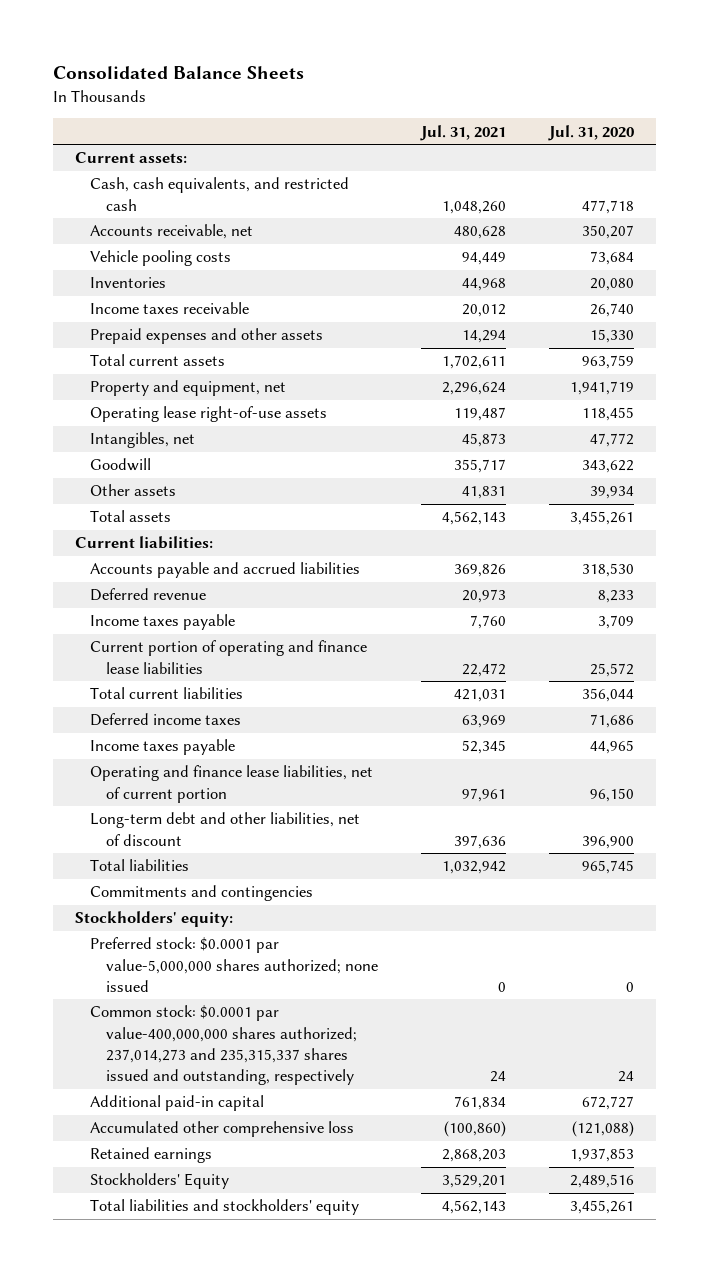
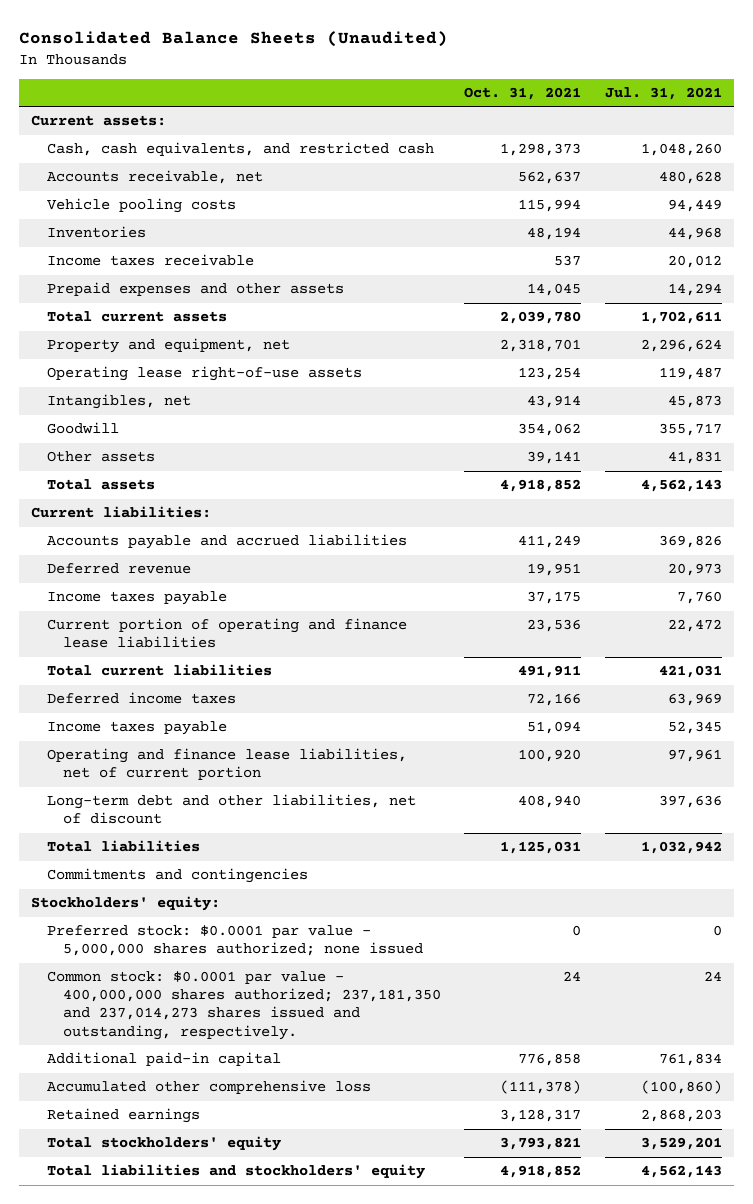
[53,66,305,80] Consolidated Balance Sheets -> [19,30,449,47] Consolidated Balance Sheets (Unaudited)
[548,124,635,141] Jul. 31, 2020 -> none
none -> [464,87,582,101] Oct. 31, 2021
[90,937,379,992] Preferred stock: $0.0001 par value-5,000,000 shares authorized; none issued -> [46,925,423,957] Preferred stock: $0.0001 par value - 5,000,000 shares authorized; none issued
[90,1005,358,1086] Common stock: $0.0001 par value-400,000,000 shares authorized; 237,014,273 and 235,315,337 shares issued and outstanding, respectively -> [46,971,441,1040] Common stock: $0.0001 par value - 400,000,000 shares authorized; 237,181,350 and 237,014,273 shares issued and outstanding, respectively.
[90,1173,230,1190] Stockholders' Equity -> [46,1136,281,1152] Total stockholders' equity

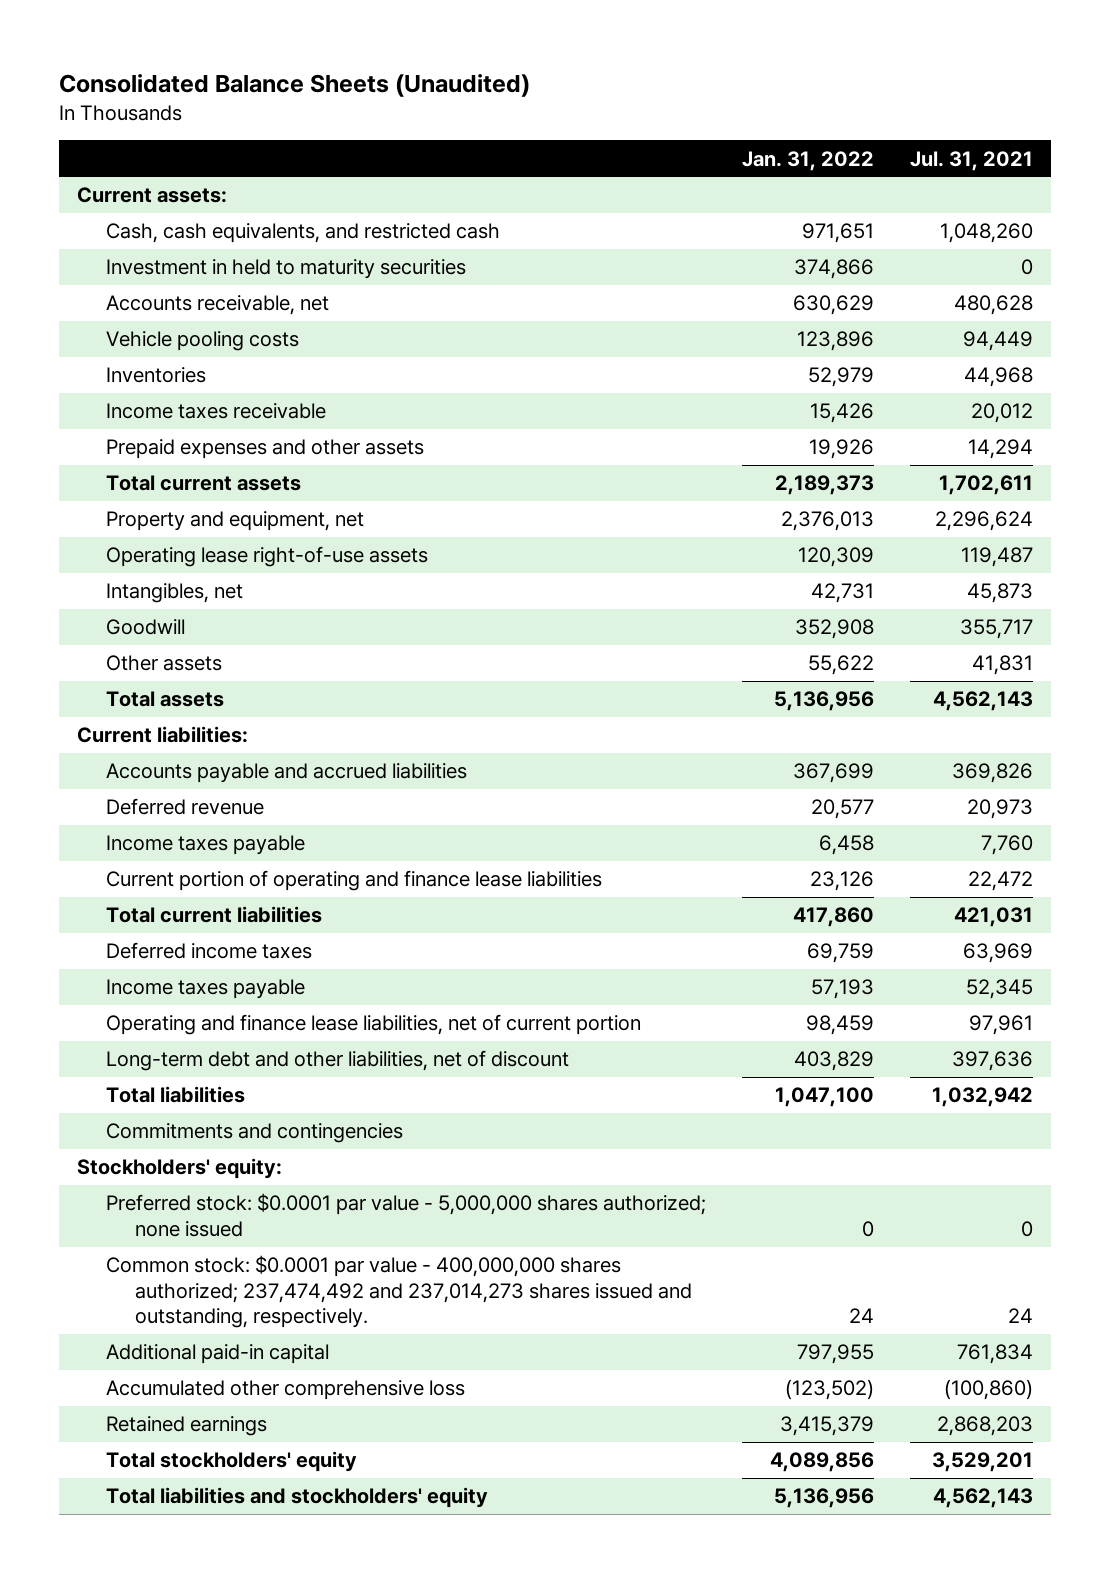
[464,87,582,101] Oct. 31, 2021 -> none
none -> [742,150,875,171] Jan. 31, 2022
none -> [106,259,467,280] Investment in held to maturity securities
[46,971,441,1040] Common stock: $0.0001 par value - 400,000,000 shares authorized; 237,181,350 and 237,014,273 shares issued and outstanding, respectively. -> [106,1255,693,1329] Common stock: $0.0001 par value - 400,000,000 shares authorized; 237,474,492 and 237,014,273 shares issued and outstanding, respectively.

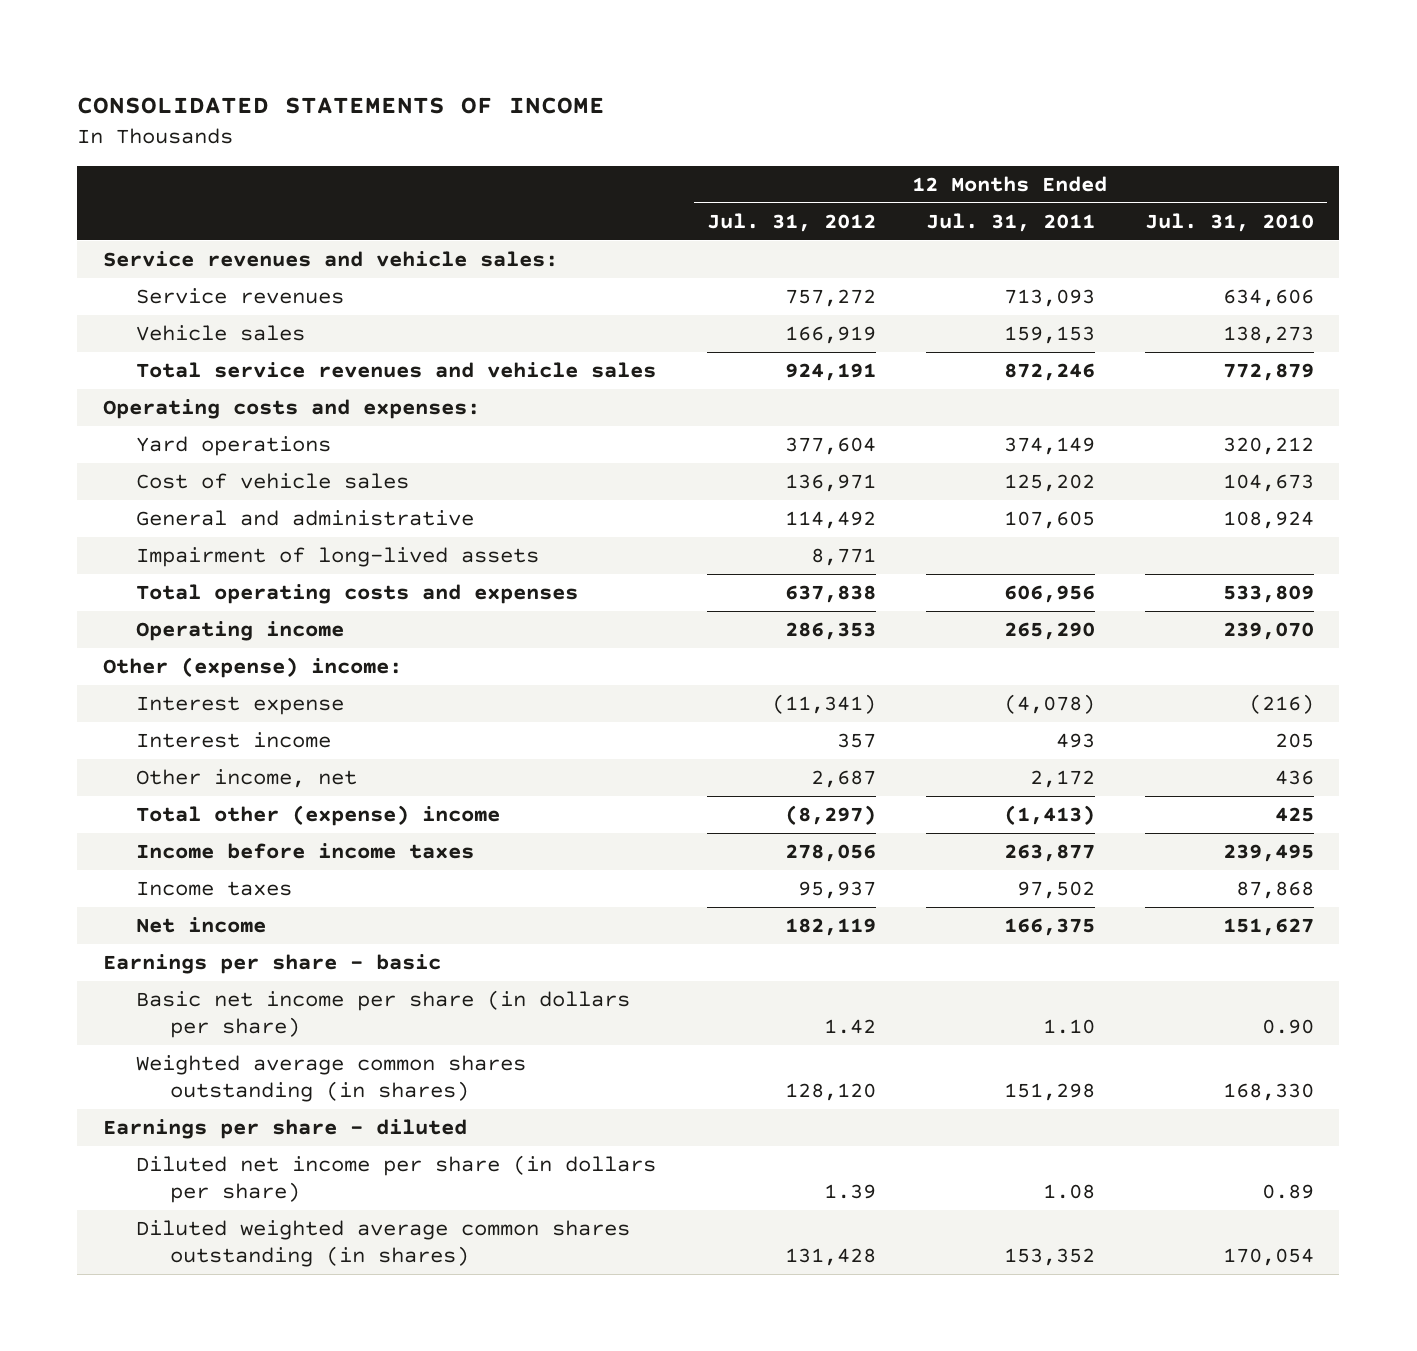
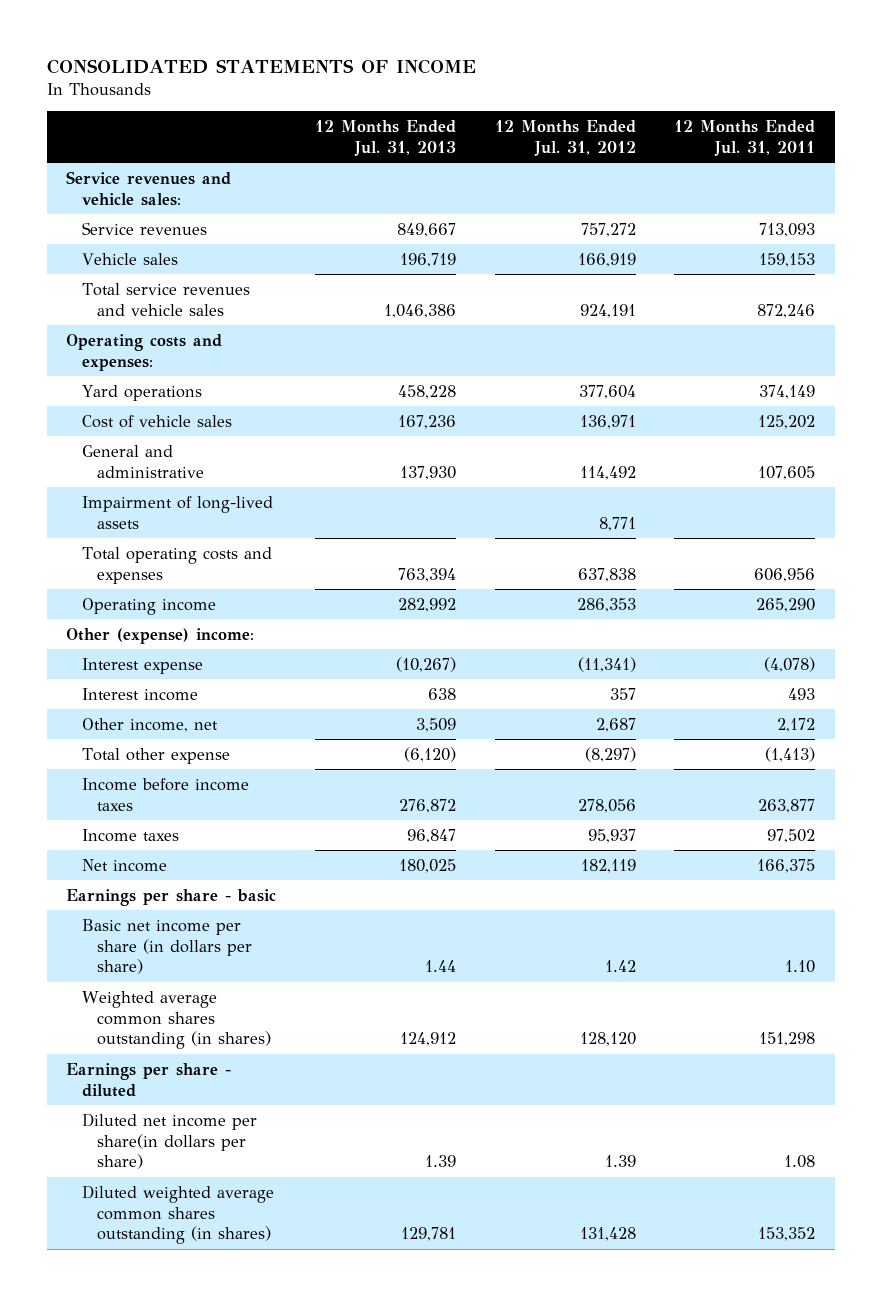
[1145,212,1315,232] Jul. 31, 2010 -> none
none -> [314,120,456,156] 12 Months Ended Jul. 31, 2013
[136,805,501,827] Total other (expense) income -> [81,747,230,764] Total other expense
[136,1155,657,1204] Diluted net income per share (in dollars per share) -> [81,1112,257,1170] Diluted net income per share(in dollars per share)

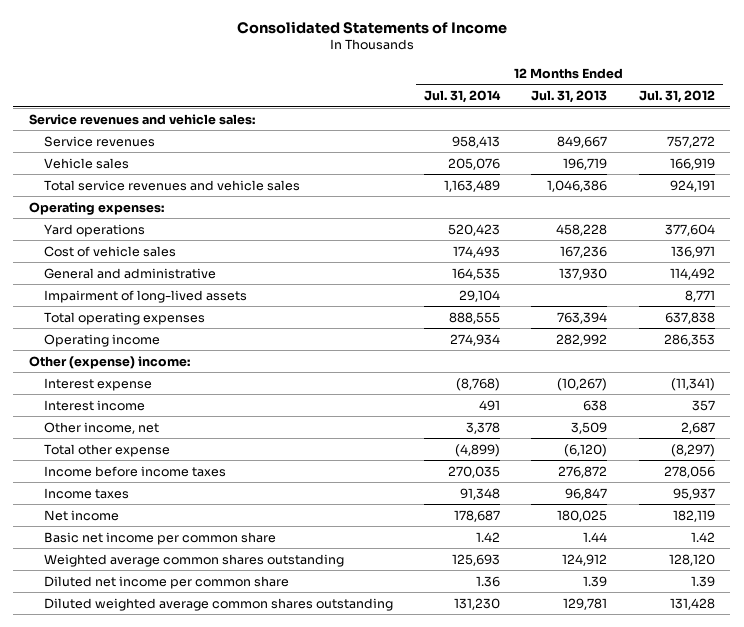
[46,58,476,74] CONSOLIDATED STATEMENTS OF INCOME -> [236,20,507,34] Consolidated Statements of Income
[674,120,816,156] 12 Months Ended Jul. 31, 2011 -> none
none -> [424,89,502,103] Jul. 31, 2014
[66,333,223,371] Operating costs and expenses: -> [29,201,165,215] Operating expenses:
[81,546,272,584] Total operating costs and expenses -> [43,311,205,325] Total operating expenses
[66,888,277,906] Earnings per share - basic -> none
[66,1062,232,1097] Earnings per share - diluted -> none
[81,918,253,975] Basic net income per share (in dollars per share) -> [43,531,276,545] Basic net income per common share
[81,990,272,1050] Weighted average common shares outstanding (in shares) -> [43,553,344,567] Weighted average common shares outstanding
[81,1112,257,1170] Diluted net income per share(in dollars per share) -> [43,575,289,589] Diluted net income per common share
[81,1184,274,1245] Diluted weighted average common shares outstanding (in shares) -> [43,597,393,611] Diluted weighted average common shares outstanding

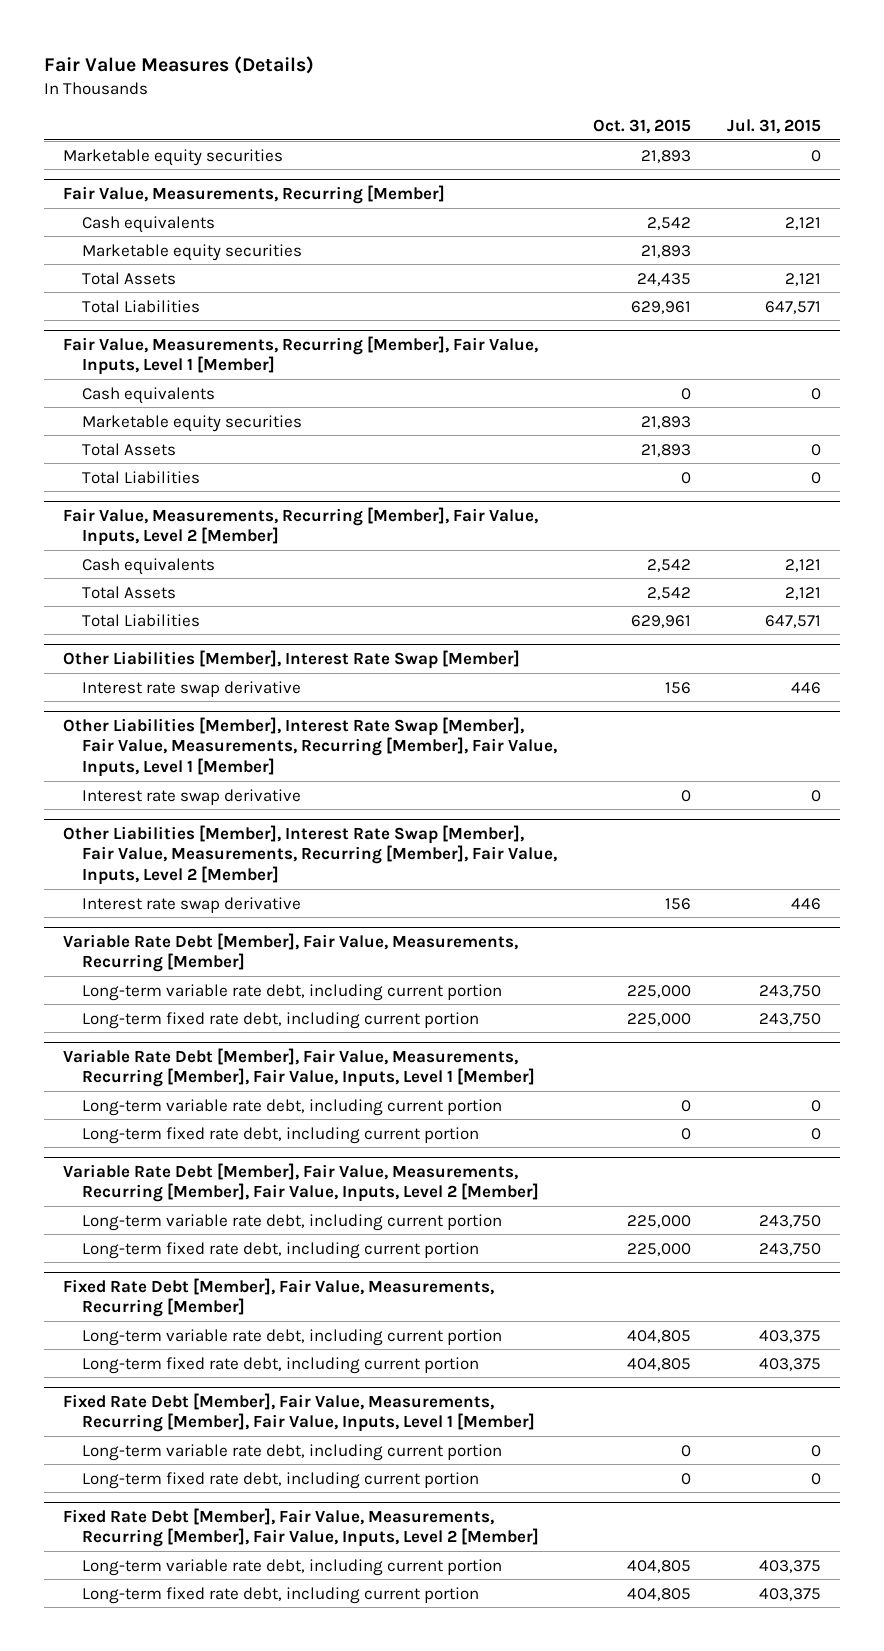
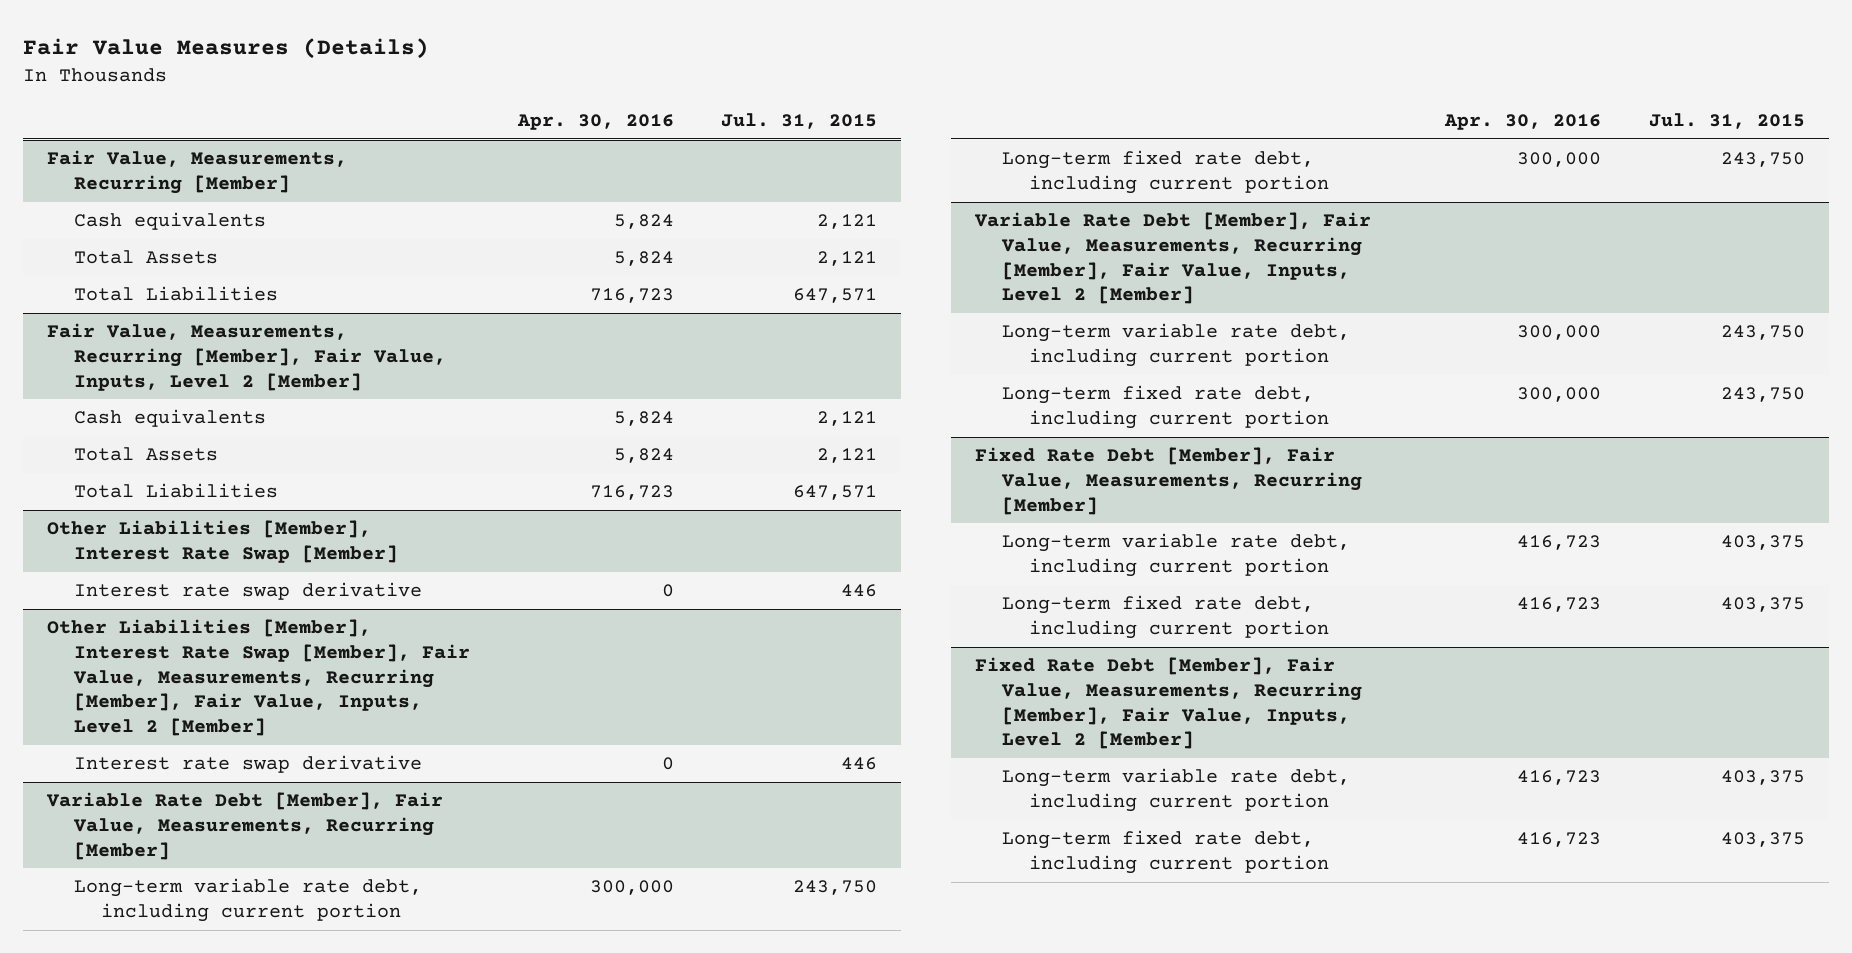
[593,118,692,134] Oct. 31, 2015 -> none
none -> [516,113,674,130] Apr. 30, 2016
[62,148,283,166] Marketable equity securities -> none
[81,243,302,261] Marketable equity securities -> none
[62,335,538,376] Fair Value, Measurements, Recurring [Member], Fair Value, Inputs, Level 1 [Member] -> none
[81,386,215,404] Cash equivalents -> none
[81,414,302,432] Marketable equity securities -> none
[81,442,176,456] Total Assets -> none
[81,470,200,484] Total Liabilities -> none
[62,716,557,777] Other Liabilities [Member], Interest Rate Swap [Member], Fair Value, Measurements, Recurring [Member], Fair Value, Inputs, Level 1 [Member] -> none
[81,788,301,805] Interest rate swap derivative -> none
[62,1047,535,1088] Variable Rate Debt [Member], Fair Value, Measurements, Recurring [Member], Fair Value, Inputs, Level 1 [Member] -> none
[81,1098,502,1116] Long-term variable rate debt, including current portion -> none
[81,1126,479,1144] Long-term fixed rate debt, including current portion -> none
[62,1392,535,1433] Fixed Rate Debt [Member], Fair Value, Measurements, Recurring [Member], Fair Value, Inputs, Level 1 [Member] -> none
[81,1443,502,1461] Long-term variable rate debt, including current portion -> none
[81,1471,479,1489] Long-term fixed rate debt, including current portion -> none

